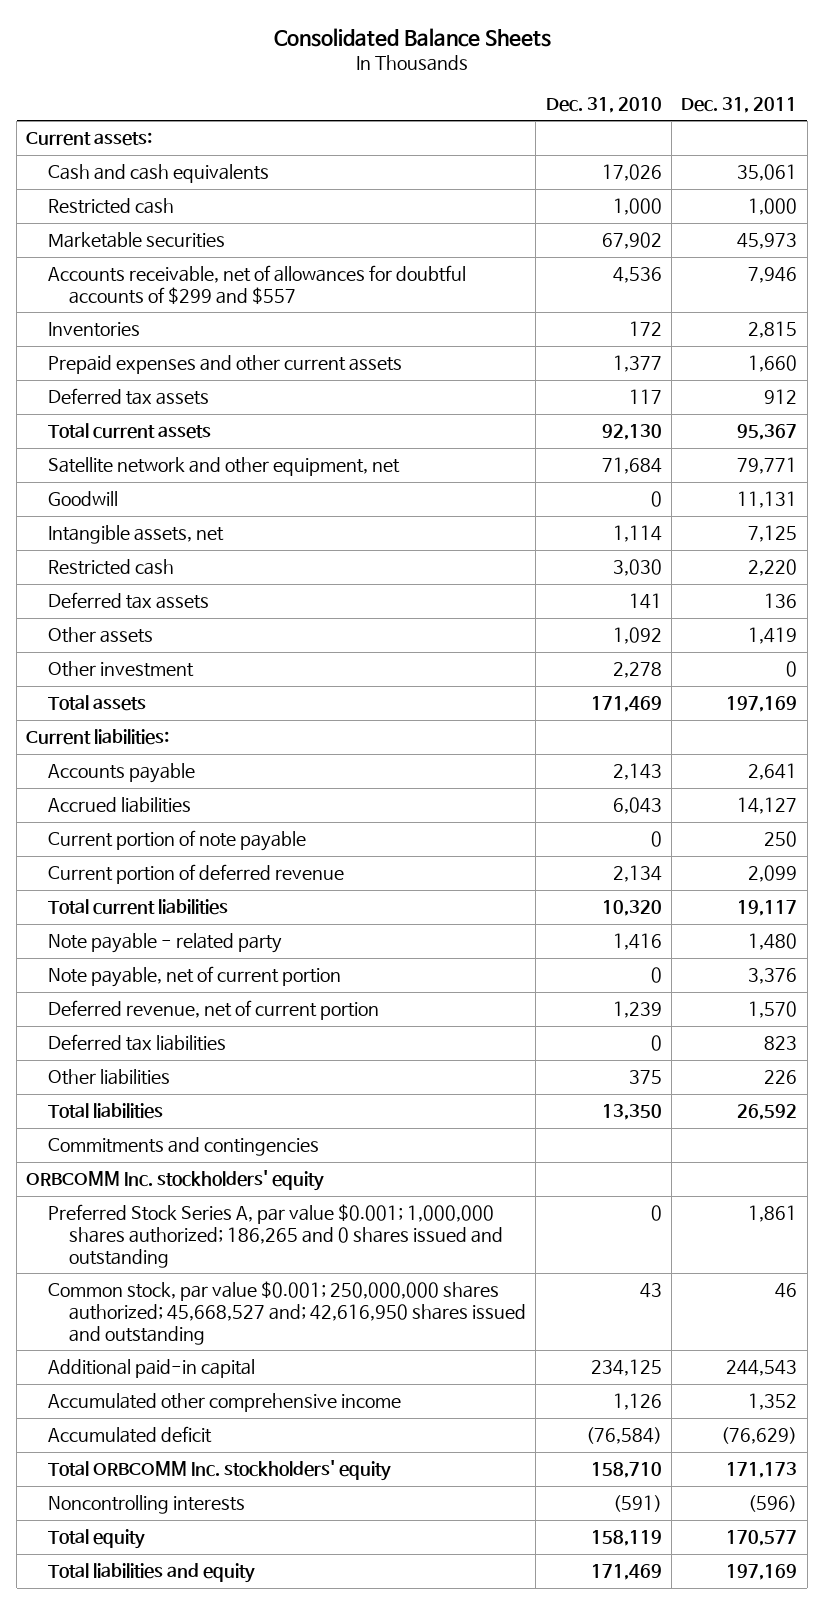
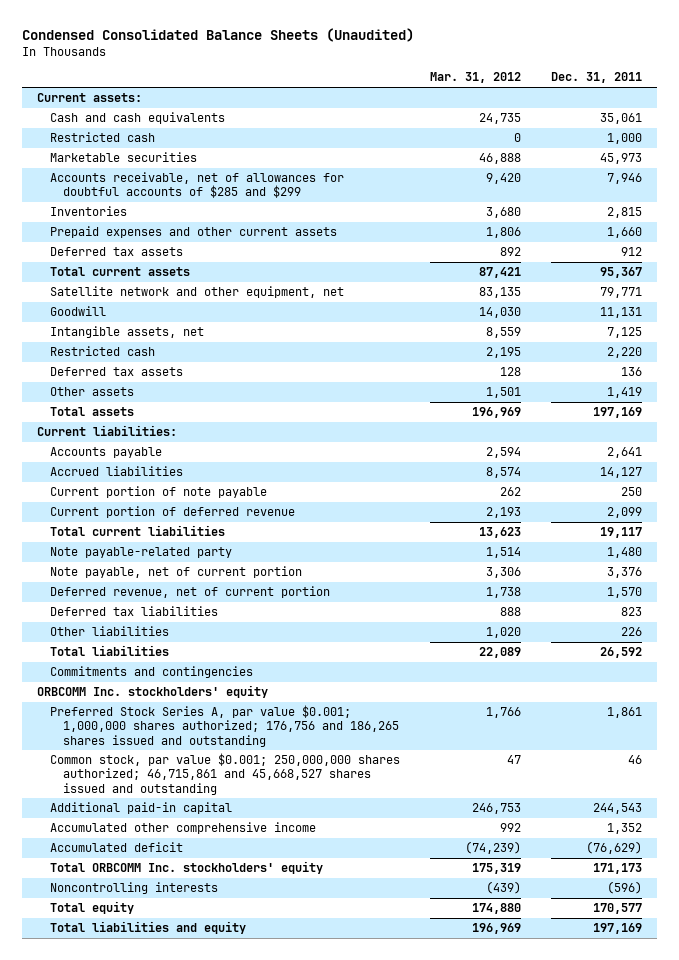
[273,27,551,47] Consolidated Balance Sheets -> [21,27,414,42] Condensed Consolidated Balance Sheets (Unaudited)
[545,97,662,114] Dec. 31, 2010 -> none
none -> [430,72,522,84] Mar. 31, 2012
[47,265,466,305] Accounts receivable, net of allowances for doubtful accounts of $299 and $557 -> [50,172,345,199] Accounts receivable, net of allowances for doubtful accounts of $285 and $299
[47,661,194,678] Other investment -> none
[47,933,282,954] Note payable - related party -> [50,547,233,559] Note payable-related party
[47,1204,504,1268] Preferred Stock Series A, par value $0.001; 1,000,000 shares authorized; 186,265 and 0 shares issued and outstanding -> [50,705,400,747] Preferred Stock Series A, par value $0.001; 1,000,000 shares authorized; 176,756 and 186,265 shares issued and outstanding
[47,1281,527,1345] Common stock, par value $0.001; 250,000,000 shares authorized; 45,668,527 and; 42,616,950 shares issued and outstanding -> [50,753,401,795] Common stock, par value $0.001; 250,000,000 shares authorized; 46,715,861 and 45,668,527 shares issued and outstanding

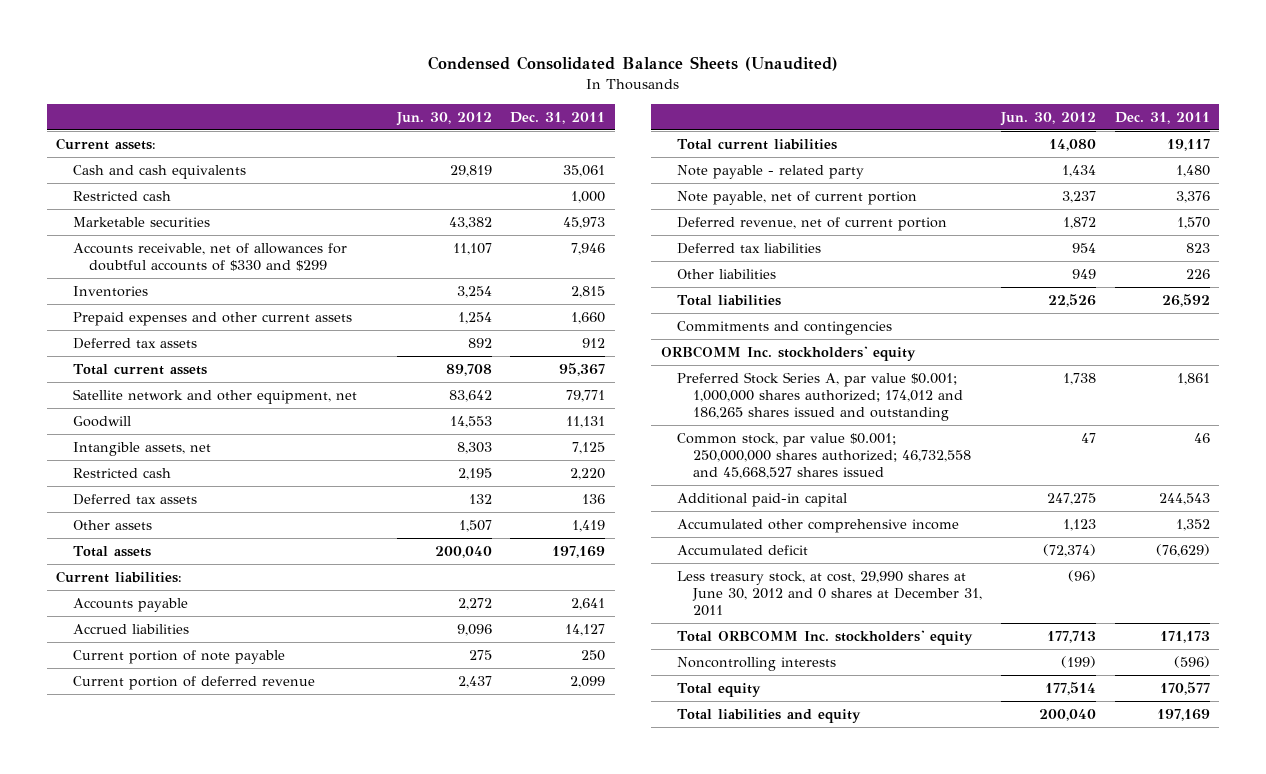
[430,72,522,84] Mar. 31, 2012 -> none
none -> [395,111,492,126] Jun. 30, 2012
[50,172,345,199] Accounts receivable, net of allowances for doubtful accounts of $285 and $299 -> [72,243,347,271] Accounts receivable, net of allowances for doubtful accounts of $330 and $299
[50,547,233,559] Note payable-related party -> [676,165,864,180] Note payable - related party
[50,705,400,747] Preferred Stock Series A, par value $0.001; 1,000,000 shares authorized; 176,756 and 186,265 shares issued and outstanding -> [676,372,964,421] Preferred Stock Series A, par value $0.001; 1,000,000 shares authorized; 174,012 and 186,265 shares issued and outstanding
[50,753,401,795] Common stock, par value $0.001; 250,000,000 shares authorized; 46,715,861 and 45,668,527 shares issued and outstanding -> [676,433,972,479] Common stock, par value $0.001; 250,000,000 shares authorized; 46,732,558 and 45,668,527 shares issued
none -> [676,571,983,616] Less treasury stock, at cost, 29,990 shares at June 30, 2012 and 0 shares at December 31, 2011

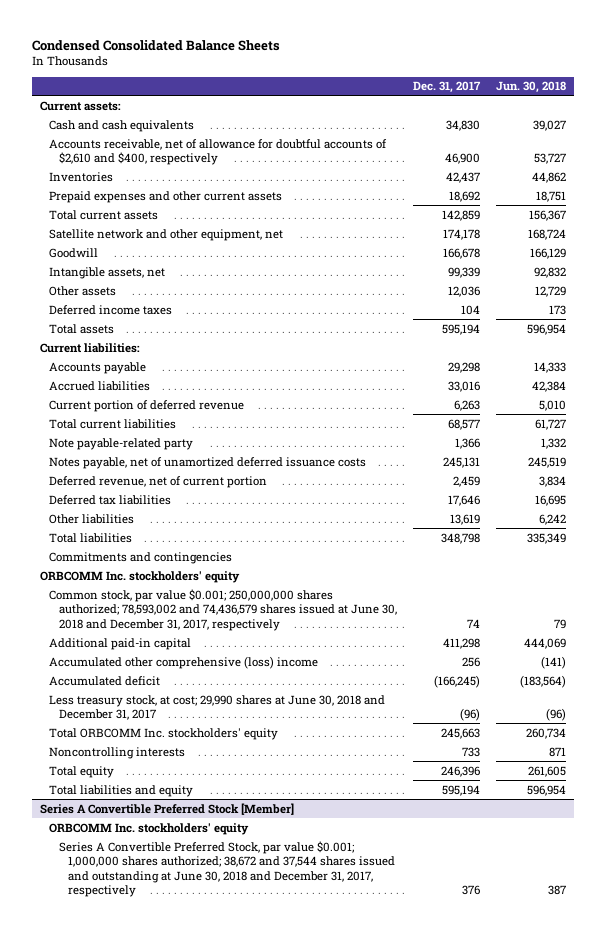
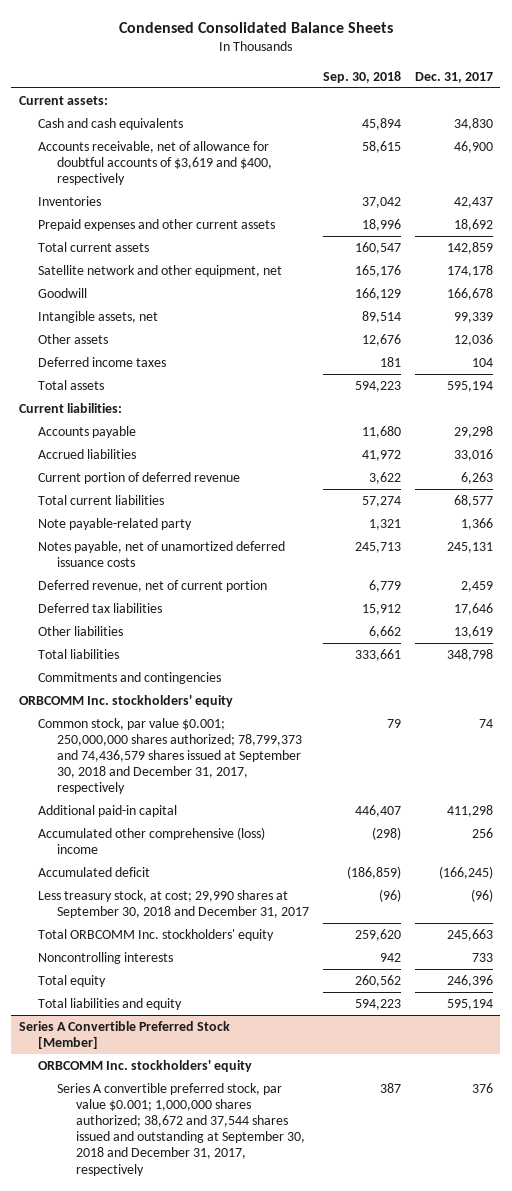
[496,81,567,94] Jun. 30, 2018 -> none
none -> [323,70,402,83] Sep. 30, 2018
[49,138,388,166] Accounts receivable, net of allowance for doubtful accounts of $2,610 and $400, respectively -> [37,140,272,186] Accounts receivable, net of allowance for doubtful accounts of $3,619 and $400, respectively
[49,588,397,631] Common stock, par value $0.001; 250,000,000 shares authorized; 78,593,002 and 74,436,579 shares issued at June 30, 2018 and December 31, 2017, respectively -> [37,717,302,795] Common stock, par value $0.001; 250,000,000 shares authorized; 78,799,373 and 74,436,579 shares issued at September 30, 2018 and December 31, 2017, respectively
[49,694,386,721] Less treasury stock, at cost; 29,990 shares at June 30, 2018 and December 31, 2017 -> [37,889,309,918] Less treasury stock, at cost; 29,990 shares at September 30, 2018 and December 31, 2017
[58,840,396,898] Series A Convertible Preferred Stock, par value $0.001; 1,000,000 shares authorized; 38,672 and 37,544 shares issued and outstanding at June 30, 2018 and December 31, 2017, respectively -> [56,1082,306,1176] Series A convertible preferred stock, par value $0.001; 1,000,000 shares authorized; 38,672 and 37,544 shares issued and outstanding at September 30, 2018 and December 31, 2017, respectively

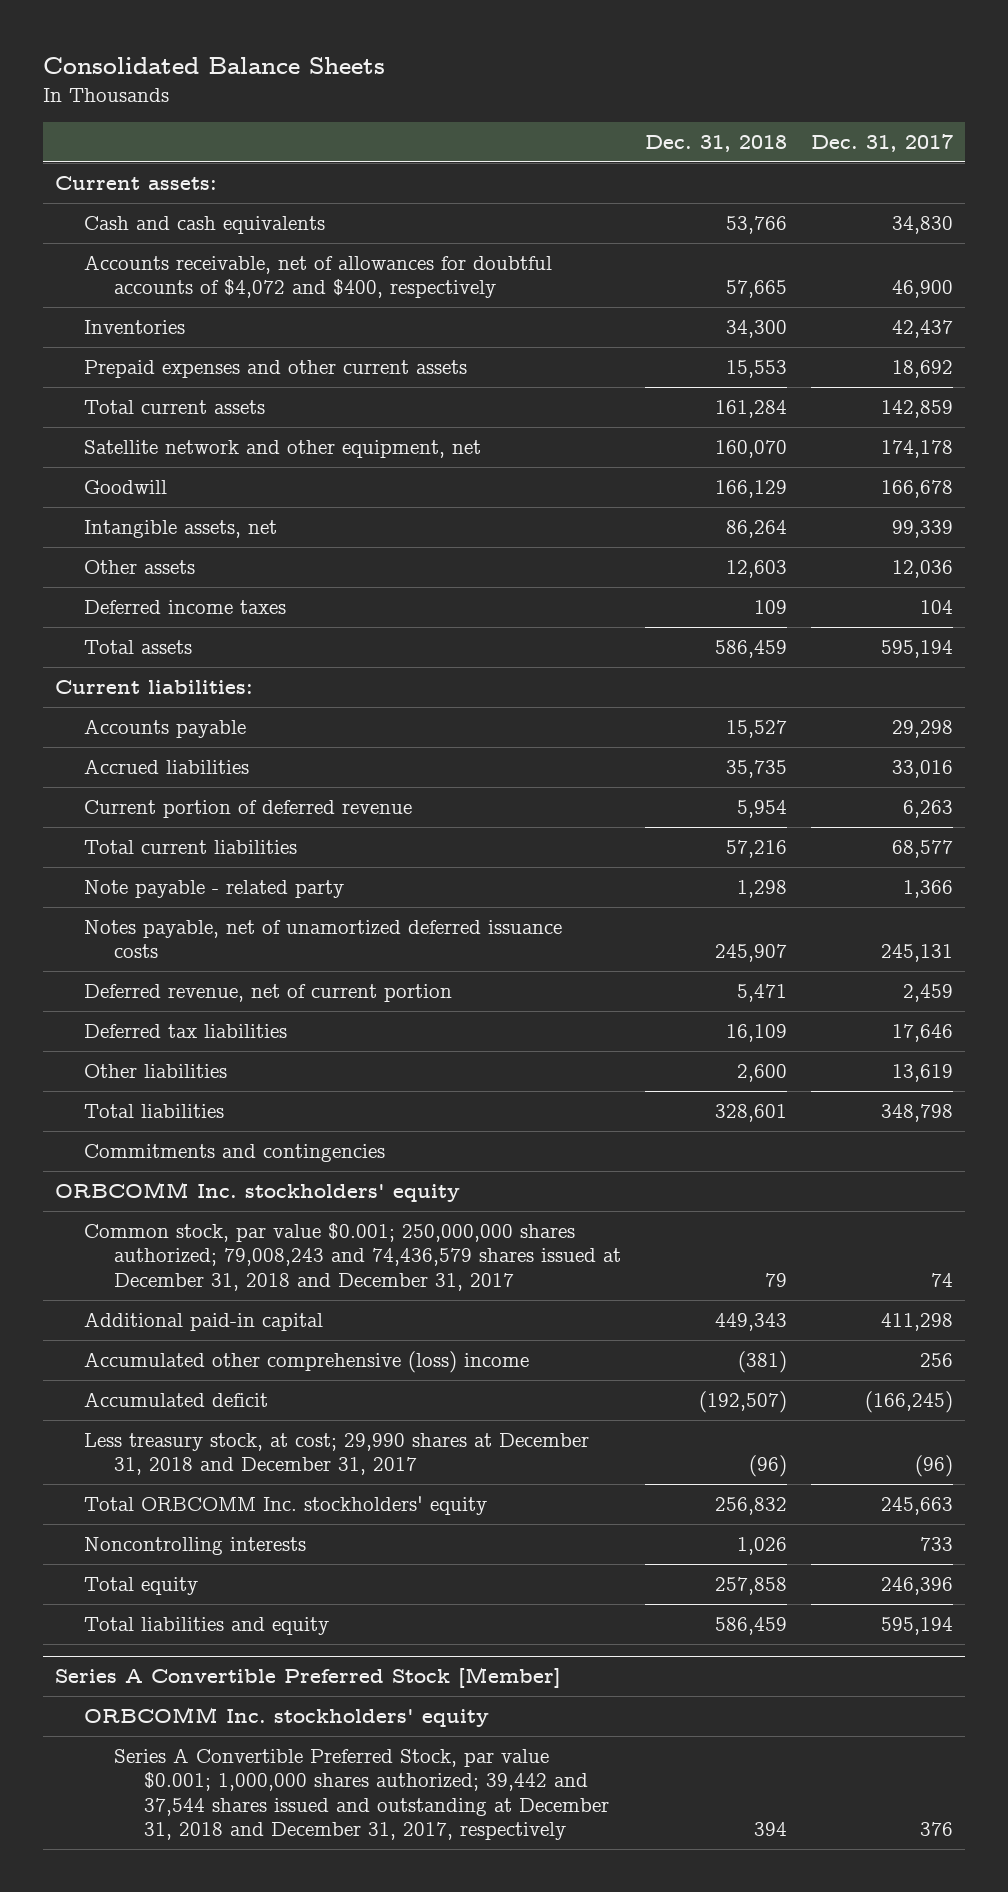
[118,21,393,33] Condensed Consolidated Balance Sheets -> [42,57,385,75] Consolidated Balance Sheets
[323,70,402,83] Sep. 30, 2018 -> none
none -> [645,134,788,152] Dec. 31, 2018
[37,140,272,186] Accounts receivable, net of allowance for doubtful accounts of $3,619 and $400, respectively -> [84,254,553,299] Accounts receivable, net of allowances for doubtful accounts of $4,072 and $400, respectively
[37,517,192,530] Note payable-related party -> [84,879,345,898] Note payable - related party
[37,717,302,795] Common stock, par value $0.001; 250,000,000 shares authorized; 78,799,373 and 74,436,579 shares issued at September 30, 2018 and December 31, 2017, respectively -> [84,1222,622,1291] Common stock, par value $0.001; 250,000,000 shares authorized; 79,008,243 and 74,436,579 shares issued at December 31, 2018 and December 31, 2017
[37,889,309,918] Less treasury stock, at cost; 29,990 shares at September 30, 2018 and December 31, 2017 -> [84,1432,590,1476] Less treasury stock, at cost; 29,990 shares at December 31, 2018 and December 31, 2017
[56,1082,306,1176] Series A convertible preferred stock, par value $0.001; 1,000,000 shares authorized; 38,672 and 37,544 shares issued and outstanding at September 30, 2018 and December 31, 2017, respectively -> [114,1747,609,1841] Series A Convertible Preferred Stock, par value $0.001; 1,000,000 shares authorized; 39,442 and 37,544 shares issued and outstanding at December 31, 2018 and December 31, 2017, respectively

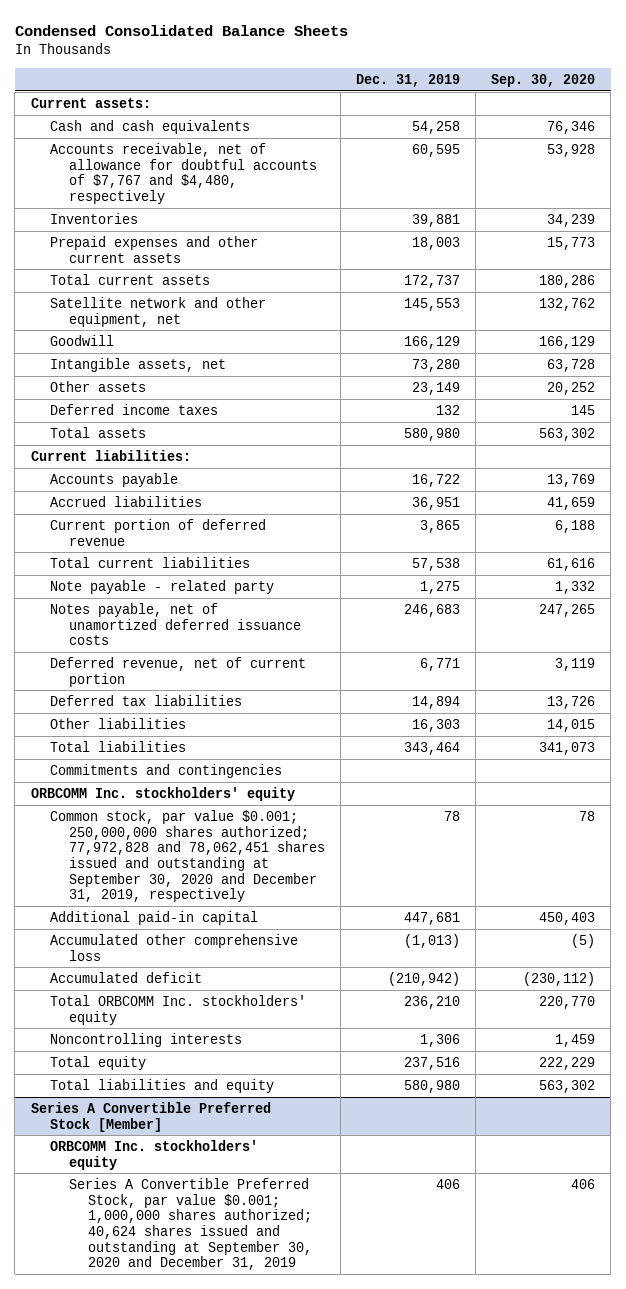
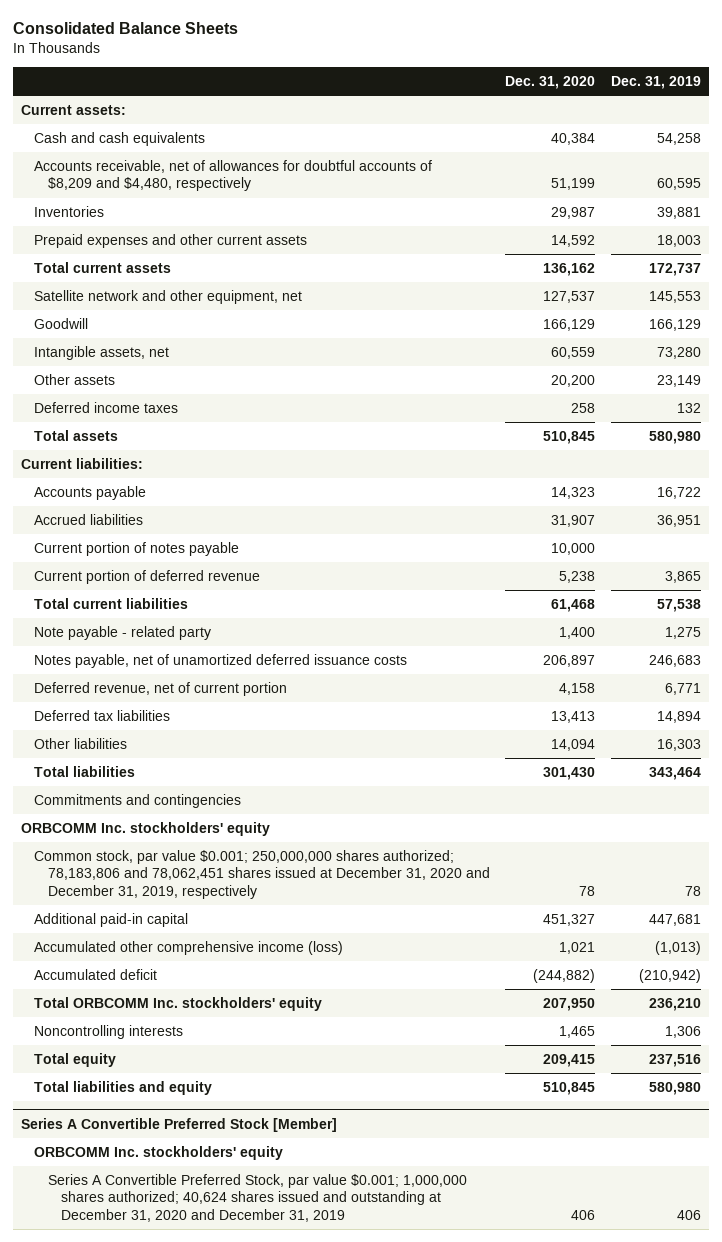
[14,25,348,37] Condensed Consolidated Balance Sheets -> [12,22,238,35] Consolidated Balance Sheets
[491,73,596,87] Sep. 30, 2020 -> none
none -> [505,76,596,90] Dec. 31, 2020
[49,142,317,205] Accounts receivable, net of allowance for doubtful accounts of $7,767 and $4,480, respectively -> [34,159,433,192] Accounts receivable, net of allowances for doubtful accounts of $8,209 and $4,480, respectively
none -> [34,541,240,556] Current portion of notes payable
[49,809,325,903] Common stock, par value $0.001; 250,000,000 shares authorized; 77,972,828 and 78,062,451 shares issued and outstanding at September 30, 2020 and December 31, 2019, respectively -> [34,849,490,899] Common stock, par value $0.001; 250,000,000 shares authorized; 78,183,806 and 78,062,451 shares issued at December 31, 2020 and December 31, 2019, respectively
[49,933,298,961] Accumulated other comprehensive loss -> [34,940,344,955] Accumulated other comprehensive income (loss)
[68,1177,312,1271] Series A Convertible Preferred Stock, par value $0.001; 1,000,000 shares authorized; 40,624 shares issued and outstanding at September 30, 2020 and December 31, 2019 -> [47,1173,467,1222] Series A Convertible Preferred Stock, par value $0.001; 1,000,000 shares authorized; 40,624 shares issued and outstanding at December 31, 2020 and December 31, 2019

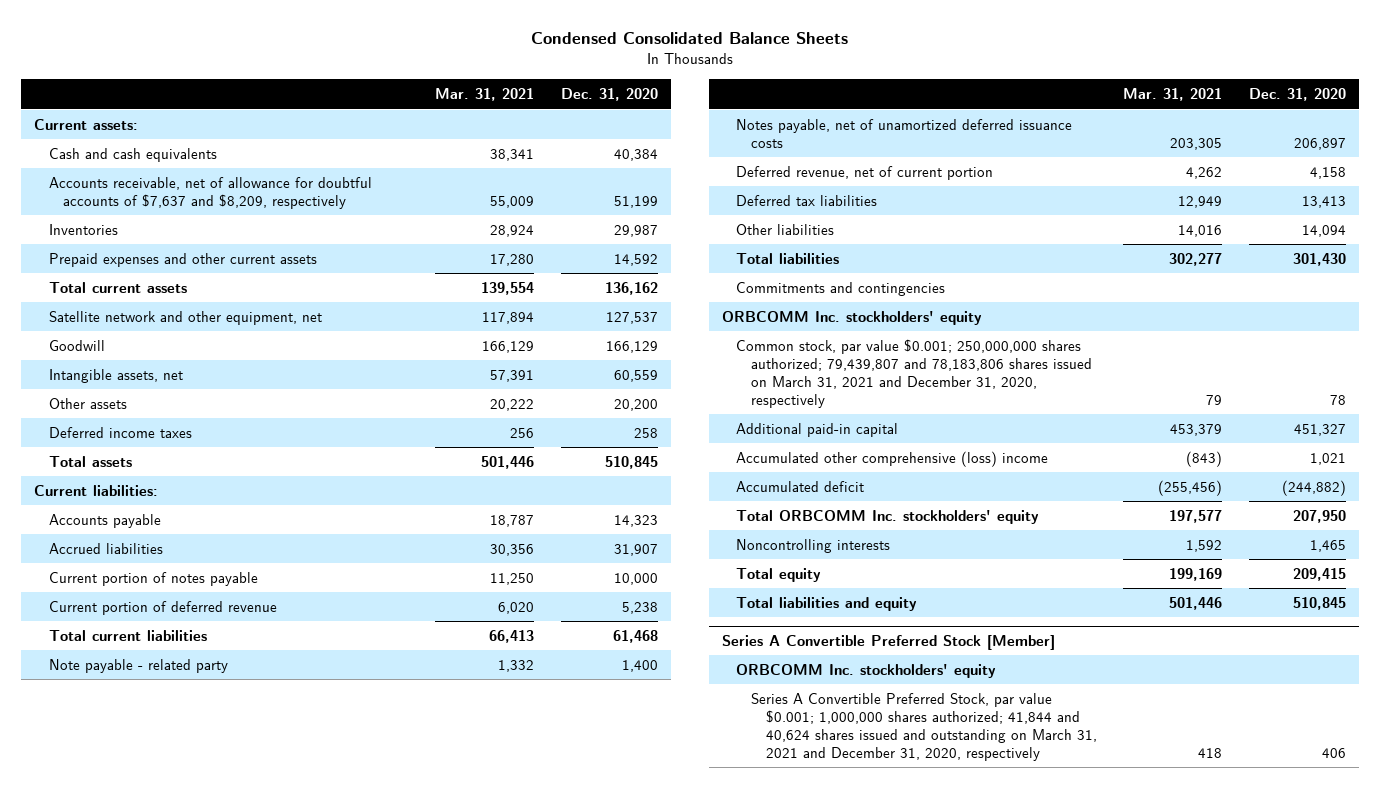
[12,22,238,35] Consolidated Balance Sheets -> [530,31,848,44] Condensed Consolidated Balance Sheets
[611,76,702,90] Dec. 31, 2019 -> none
none -> [435,88,535,102] Mar. 31, 2021
[34,159,433,192] Accounts receivable, net of allowances for doubtful accounts of $8,209 and $4,480, respectively -> [48,176,372,209] Accounts receivable, net of allowance for doubtful accounts of $7,637 and $8,209, respectively
[34,849,490,899] Common stock, par value $0.001; 250,000,000 shares authorized; 78,183,806 and 78,062,451 shares issued at December 31, 2020 and December 31, 2019, respectively -> [736,338,1092,408] Common stock, par value $0.001; 250,000,000 shares authorized; 79,439,807 and 78,183,806 shares issued on March 31, 2021 and December 31, 2020, respectively
[34,940,344,955] Accumulated other comprehensive income (loss) -> [736,450,1049,467] Accumulated other comprehensive (loss) income
[47,1173,467,1222] Series A Convertible Preferred Stock, par value $0.001; 1,000,000 shares authorized; 40,624 shares issued and outstanding at December 31, 2020 and December 31, 2019 -> [750,692,1097,761] Series A Convertible Preferred Stock, par value $0.001; 1,000,000 shares authorized; 41,844 and 40,624 shares issued and outstanding on March 31, 2021 and December 31, 2020, respectively

